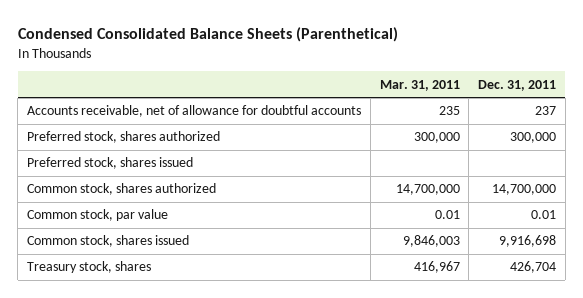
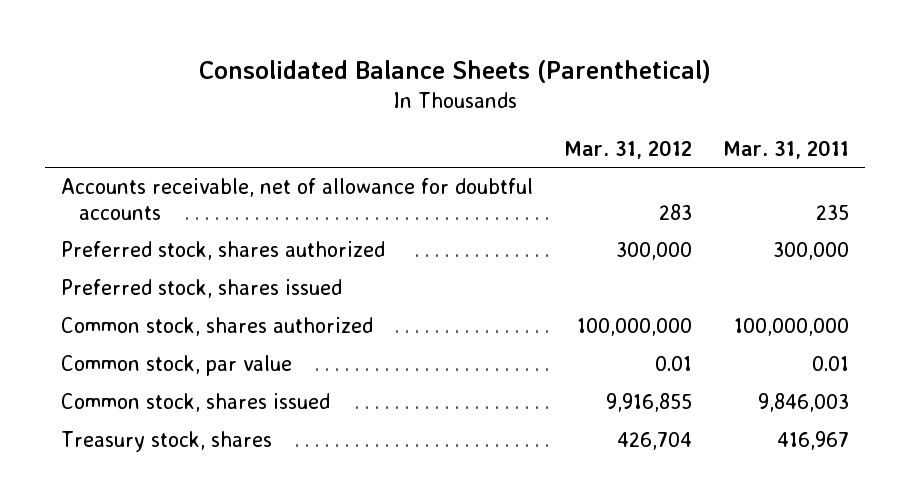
[17,27,398,43] Condensed Consolidated Balance Sheets (Parenthetical) -> [199,59,712,83] Consolidated Balance Sheets (Parenthetical)
[478,79,557,91] Dec. 31, 2011 -> none
none -> [564,139,693,159] Mar. 31, 2012
[395,184,460,196] 14,700,000 -> [734,318,850,337] 100,000,000

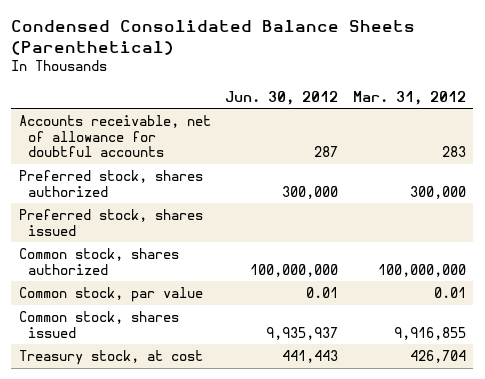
[199,59,712,83] Consolidated Balance Sheets (Parenthetical) -> [11,20,416,56] Condensed Consolidated Balance Sheets (Parenthetical)
[723,139,850,159] Mar. 31, 2011 -> none
none -> [225,90,339,105] Jun. 30, 2012
[60,431,272,453] Treasury stock, shares -> [18,349,203,365] Treasury stock, at cost

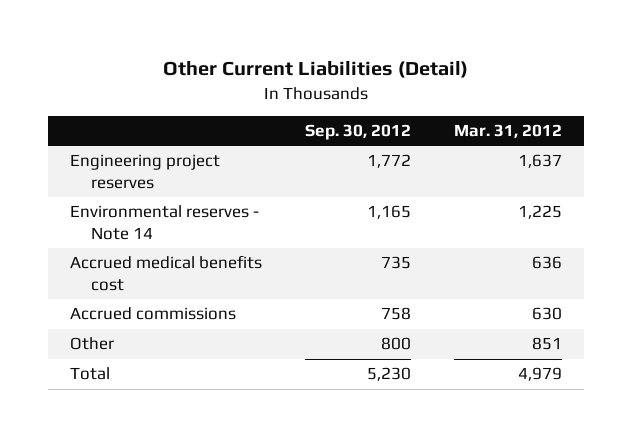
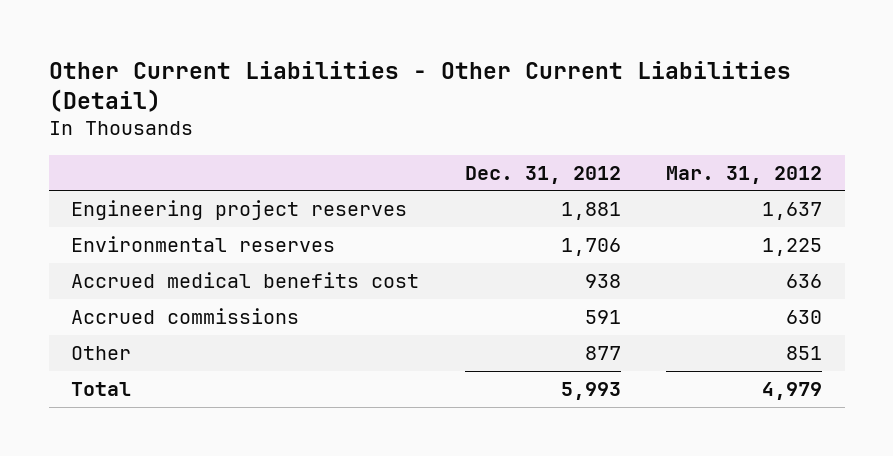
[163,61,469,79] Other Current Liabilities (Detail) -> [48,60,791,112] Other Current Liabilities - Other Current Liabilities (Detail)
[305,124,412,141] Sep. 30, 2012 -> none
none -> [464,165,621,184] Dec. 31, 2012
[70,205,260,241] Environmental reserves - Note 14 -> [71,235,336,252] Environmental reserves

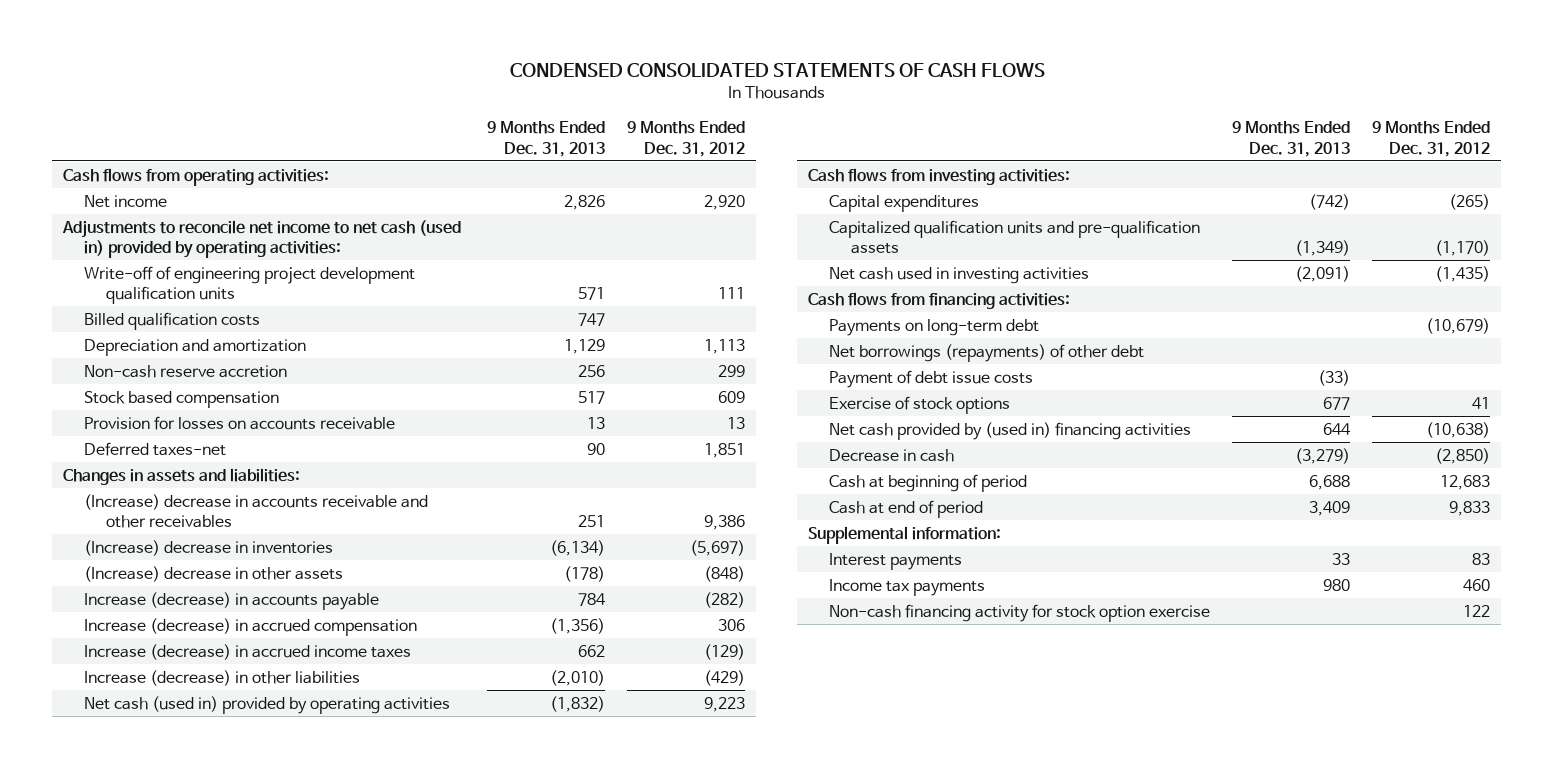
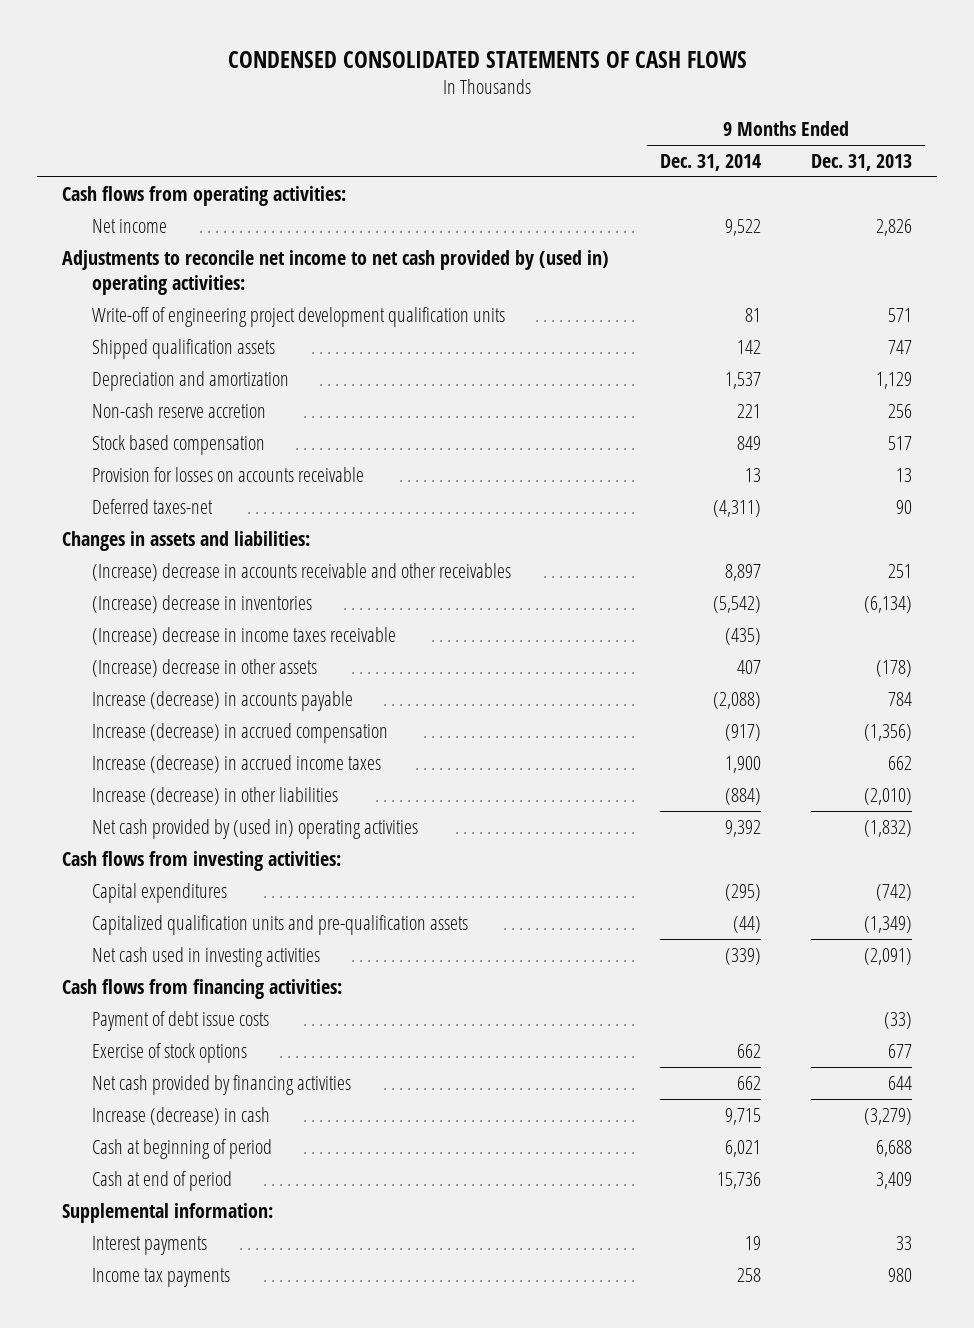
[627,121,746,157] 9 Months Ended Dec. 31, 2012 -> none
none -> [659,153,761,171] Dec. 31, 2014
[61,219,461,259] Adjustments to reconcile net income to net cash (used in) provided by operating activities: -> [62,249,610,296] Adjustments to reconcile net income to net cash provided by (used in) operating activities:
[84,311,261,330] Billed qualification costs -> [92,338,276,359] Shipped qualification assets
none -> [92,626,397,645] (Increase) decrease in income taxes receivable
[84,695,451,714] Net cash (used in) provided by operating activities -> [92,818,419,839] Net cash provided by (used in) operating activities
[829,318,1040,336] Payments on long-term debt -> none
[829,343,1145,362] Net borrowings (repayments) of other debt -> none
[829,421,1192,440] Net cash provided by (used in) financing activities -> [92,1074,352,1095] Net cash provided by financing activities
[829,448,955,462] Decrease in cash -> [92,1106,271,1125] Increase (decrease) in cash
[829,603,1211,622] Non-cash financing activity for stock option exercise -> none

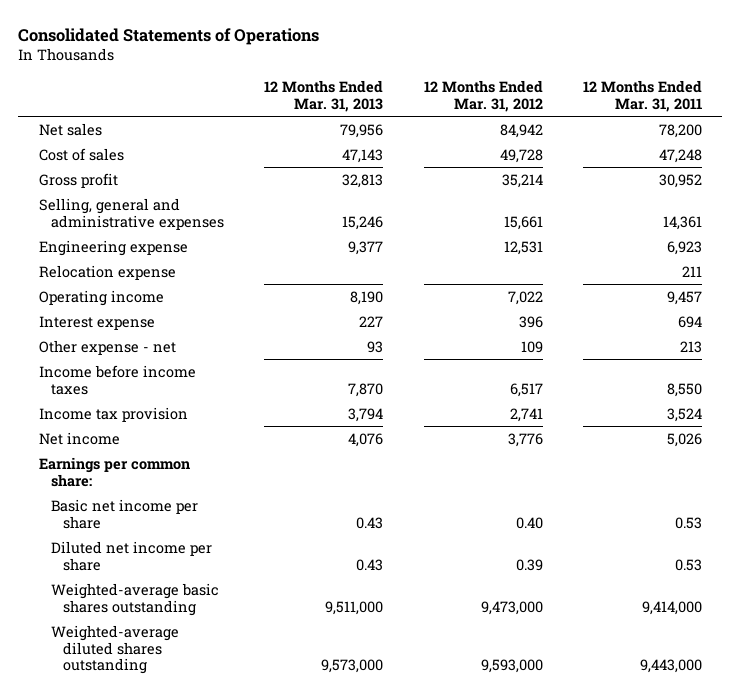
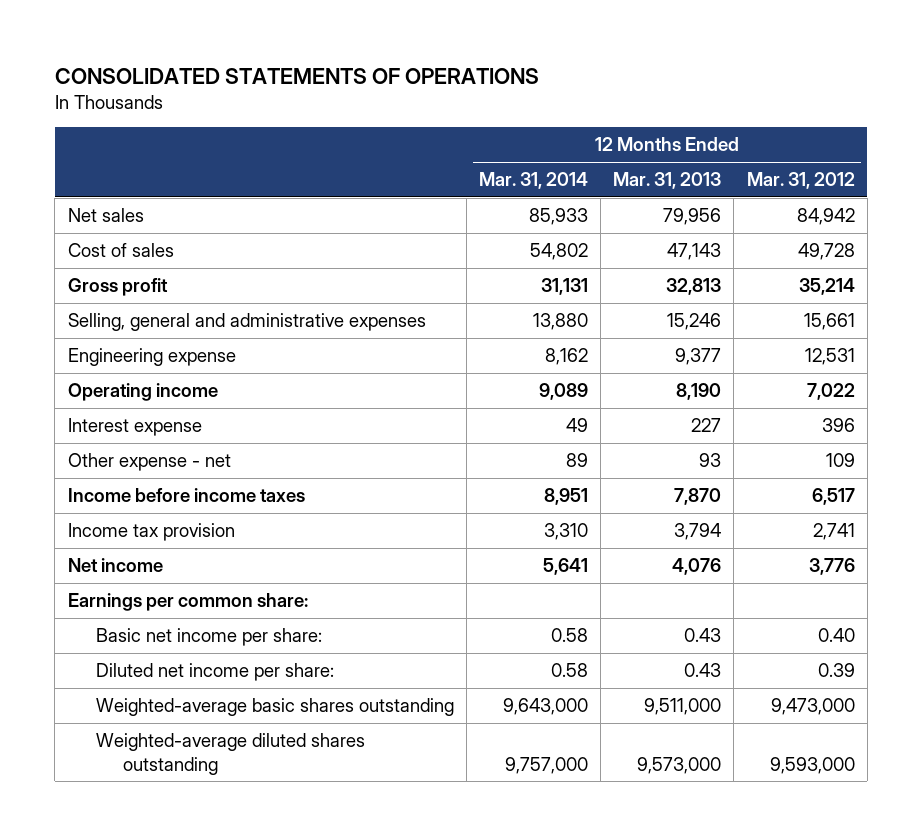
[18,27,320,45] Consolidated Statements of Operations -> [54,67,539,84] CONSOLIDATED STATEMENTS OF OPERATIONS
[582,80,702,113] 12 Months Ended Mar. 31, 2011 -> none
none -> [478,172,588,190] Mar. 31, 2014
[38,264,176,280] Relocation expense -> none
[50,498,198,529] Basic net income per share -> [95,628,322,647] Basic net income per share:
[50,540,212,571] Diluted net income per share -> [95,663,334,682] Diluted net income per share:

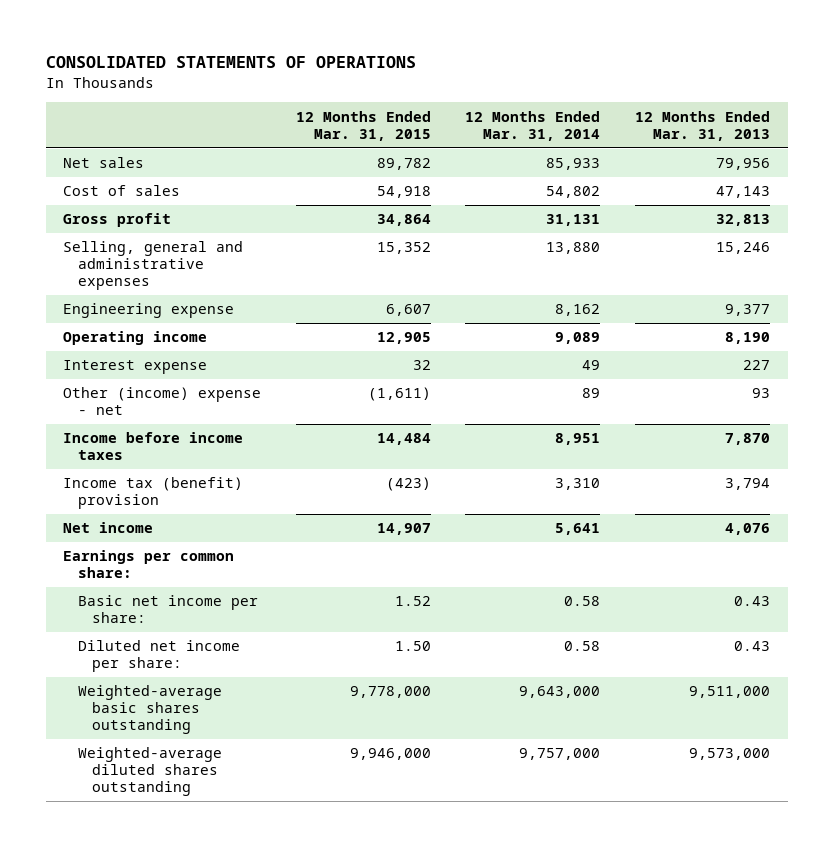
[746,172,855,190] Mar. 31, 2012 -> none
none -> [295,110,431,141] 12 Months Ended Mar. 31, 2015
[67,453,231,472] Other expense - net -> [63,387,262,416] Other (income) expense - net
[67,523,235,542] Income tax provision -> [63,477,244,510] Income tax (benefit) provision

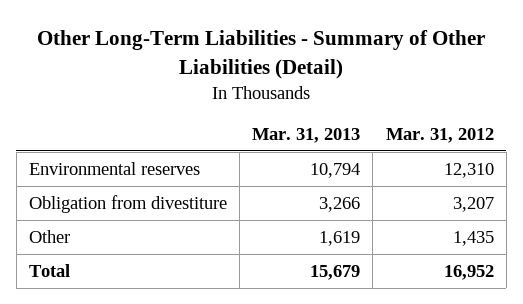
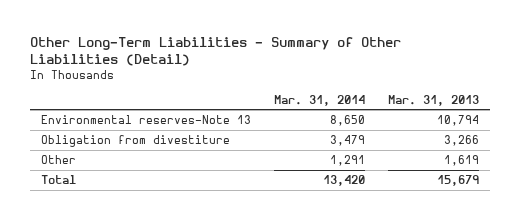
[385,127,494,143] Mar. 31, 2012 -> none
none -> [274,94,366,106] Mar. 31, 2014
[28,161,200,175] Environmental reserves -> [41,115,252,125] Environmental reserves-Note 13

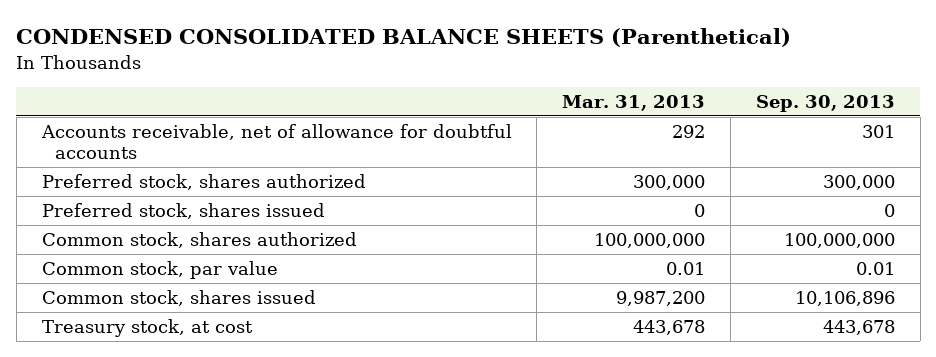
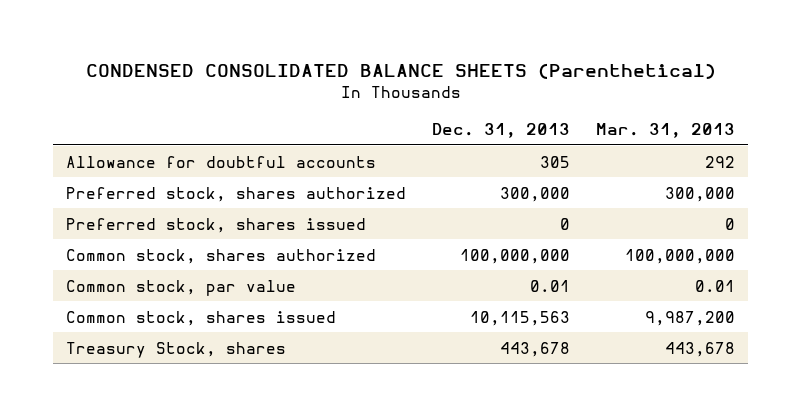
[755,94,895,112] Sep. 30, 2013 -> none
none -> [432,122,571,138] Dec. 31, 2013
[40,123,512,160] Accounts receivable, net of allowance for doubtful accounts -> [66,155,377,168] Allowance for doubtful accounts
[41,318,253,337] Treasury stock, at cost -> [66,341,287,358] Treasury Stock, shares

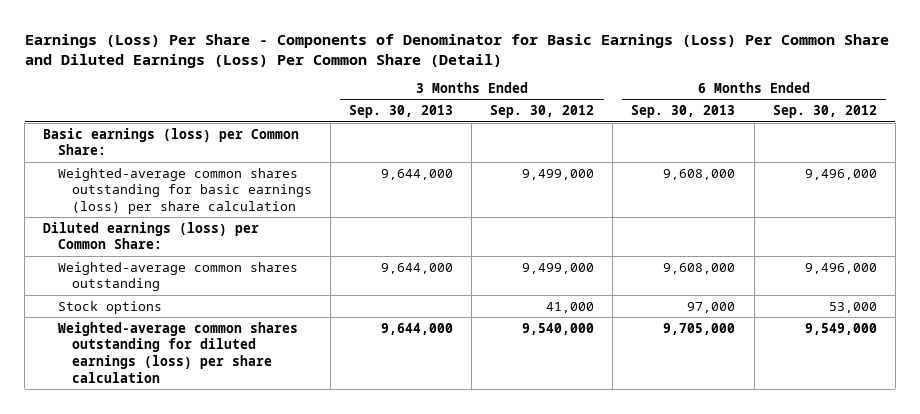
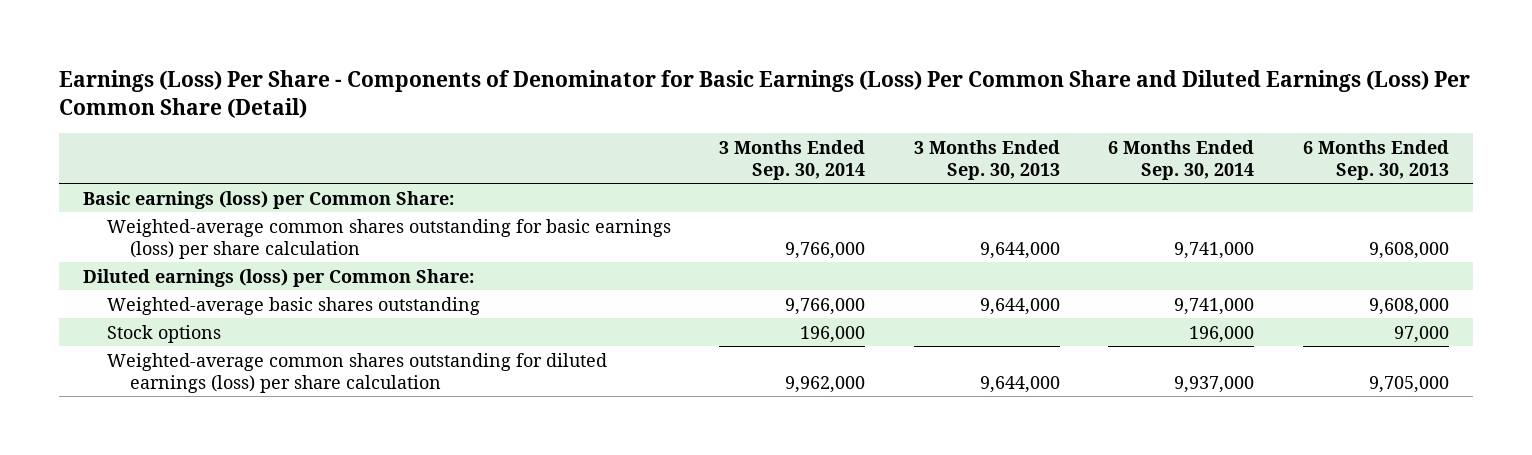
[490,105,595,119] Sep. 30, 2012 -> none
[772,105,877,119] Sep. 30, 2012 -> none
none -> [719,139,866,180] 3 Months Ended Sep. 30, 2014
none -> [1108,139,1255,180] 6 Months Ended Sep. 30, 2014
[57,261,298,292] Weighted-average common shares outstanding -> [106,296,480,315] Weighted-average basic shares outstanding

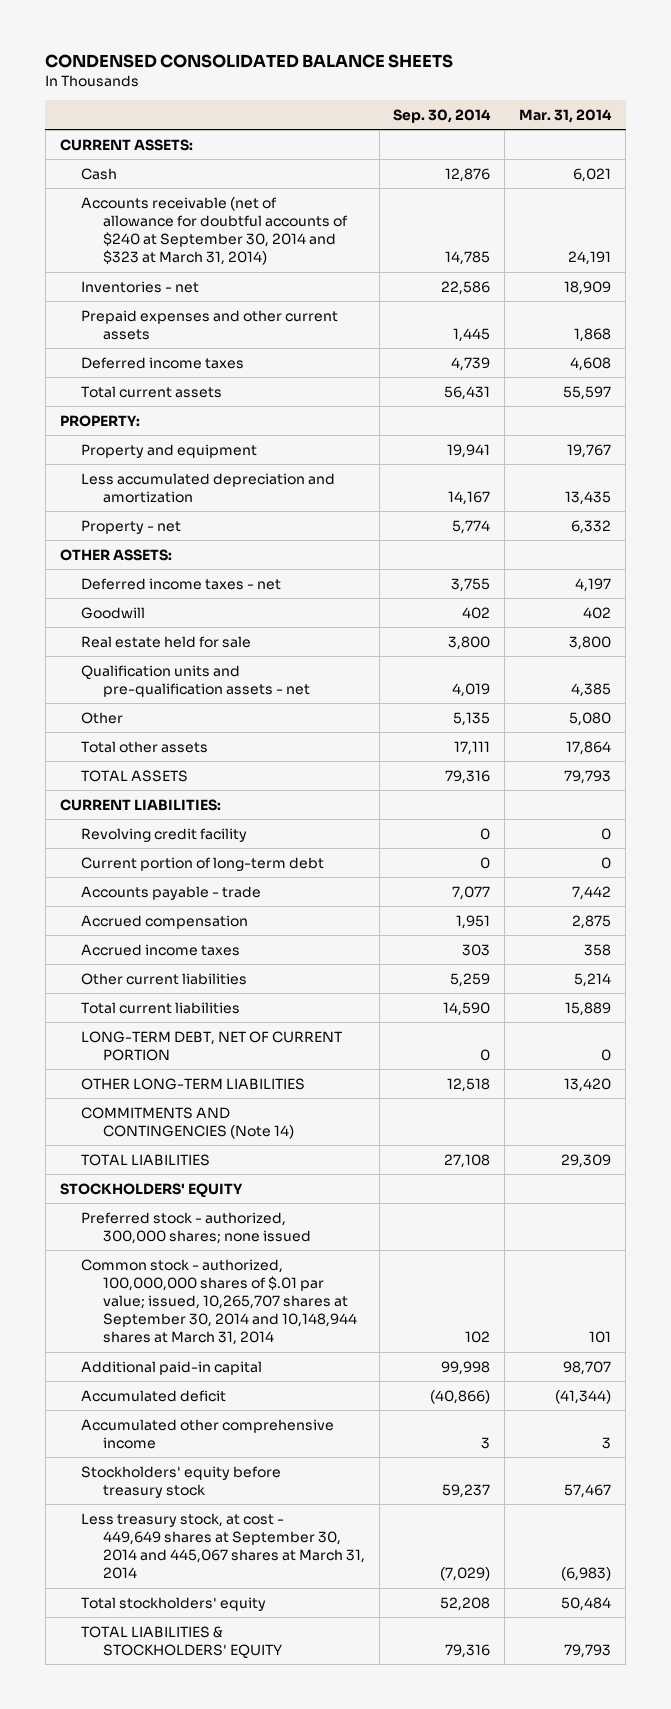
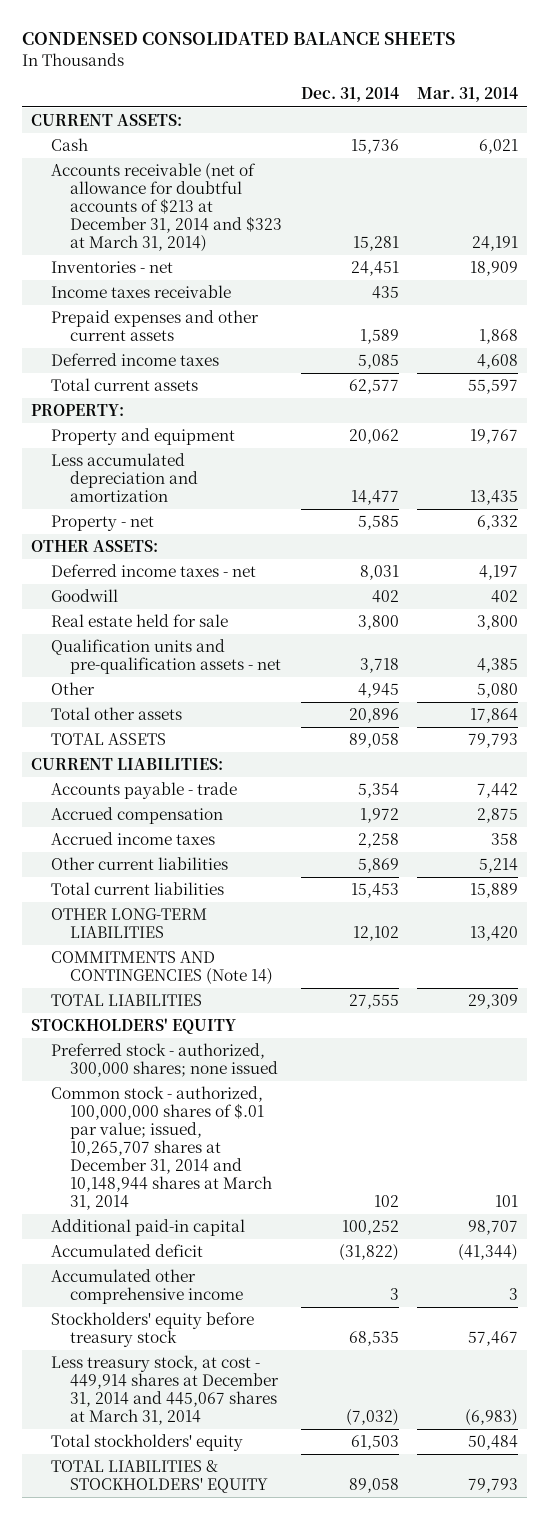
[393,109,492,124] Sep. 30, 2014 -> none
none -> [300,87,399,103] Dec. 31, 2014
[81,196,348,266] Accounts receivable (net of allowance for doubtful accounts of $240 at September 30, 2014 and $323 at March 31, 2014) -> [50,163,283,253] Accounts receivable (net of allowance for doubtful accounts of $213 at December 31, 2014 and $323 at March 31, 2014)
none -> [50,285,231,299] Income taxes receivable
[81,827,248,842] Revolving credit facility -> none
[81,856,325,871] Current portion of long-term debt -> none
[81,1030,343,1061] LONG-TERM DEBT, NET OF CURRENT PORTION -> none
[81,1258,357,1346] Common stock - authorized, 100,000,000 shares of $.01 par value; issued, 10,265,707 shares at September 30, 2014 and 10,148,944 shares at March 31, 2014 -> [50,1086,273,1211] Common stock - authorized, 100,000,000 shares of $.01 par value; issued, 10,265,707 shares at December 31, 2014 and 10,148,944 shares at March 31, 2014
[81,1512,365,1580] Less treasury stock, at cost - 449,649 shares at September 30, 2014 and 445,067 shares at March 31, 2014 -> [50,1355,280,1426] Less treasury stock, at cost - 449,914 shares at December 31, 2014 and 445,067 shares at March 31, 2014

